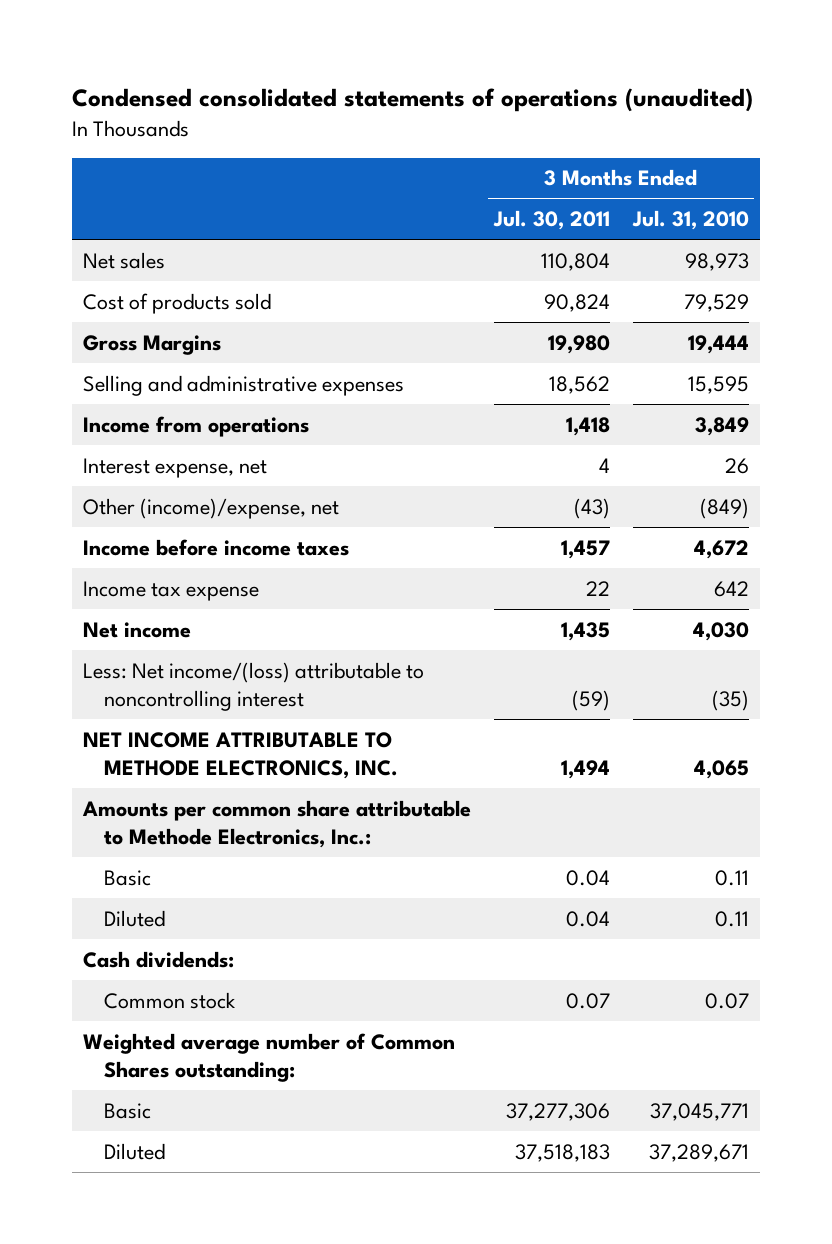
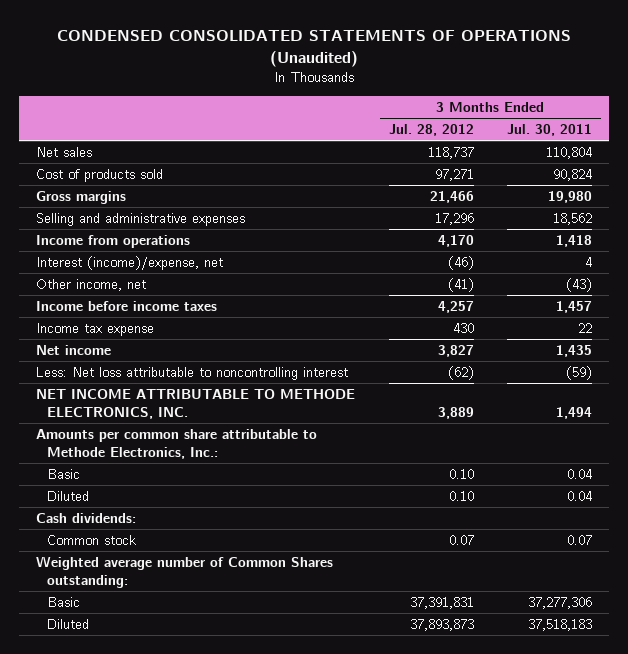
[72,88,754,113] Condensed consolidated statements of operations (unaudited) -> [57,29,572,67] CONDENSED CONSOLIDATED STATEMENTS OF OPERATIONS (Unaudited)
[631,209,749,230] Jul. 31, 2010 -> none
none -> [388,124,474,137] Jul. 28, 2012
[83,334,222,355] Gross Margins -> [35,191,126,205] Gross margins
[83,457,268,478] Interest expense, net -> [35,256,223,271] Interest (income)/expense, net
[83,497,340,519] Other (income)/expense, net -> [35,279,146,292] Other income, net
[83,661,425,711] Less: Net income/(loss) attributable to noncontrolling interest -> [35,367,348,381] Less: Net loss attributable to noncontrolling interest

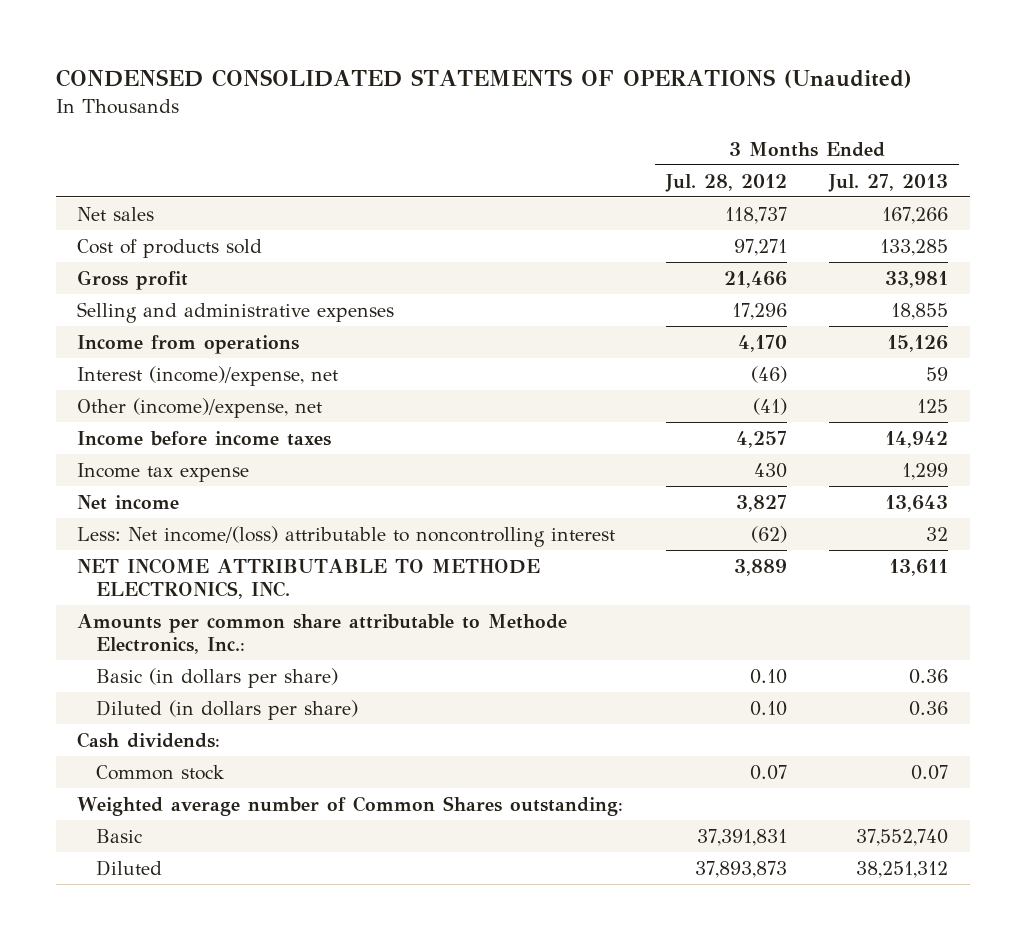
[507,124,593,137] Jul. 30, 2011 -> none
none -> [828,173,949,192] Jul. 27, 2013
[35,191,126,205] Gross margins -> [77,269,189,290] Gross profit
[35,279,146,292] Other income, net -> [77,397,323,418] Other (income)/expense, net
[35,367,348,381] Less: Net loss attributable to noncontrolling interest -> [77,525,616,547] Less: Net income/(loss) attributable to noncontrolling interest
[46,469,80,480] Basic -> [96,667,339,688] Basic (in dollars per share)
[46,491,89,502] Diluted -> [96,699,359,720] Diluted (in dollars per share)

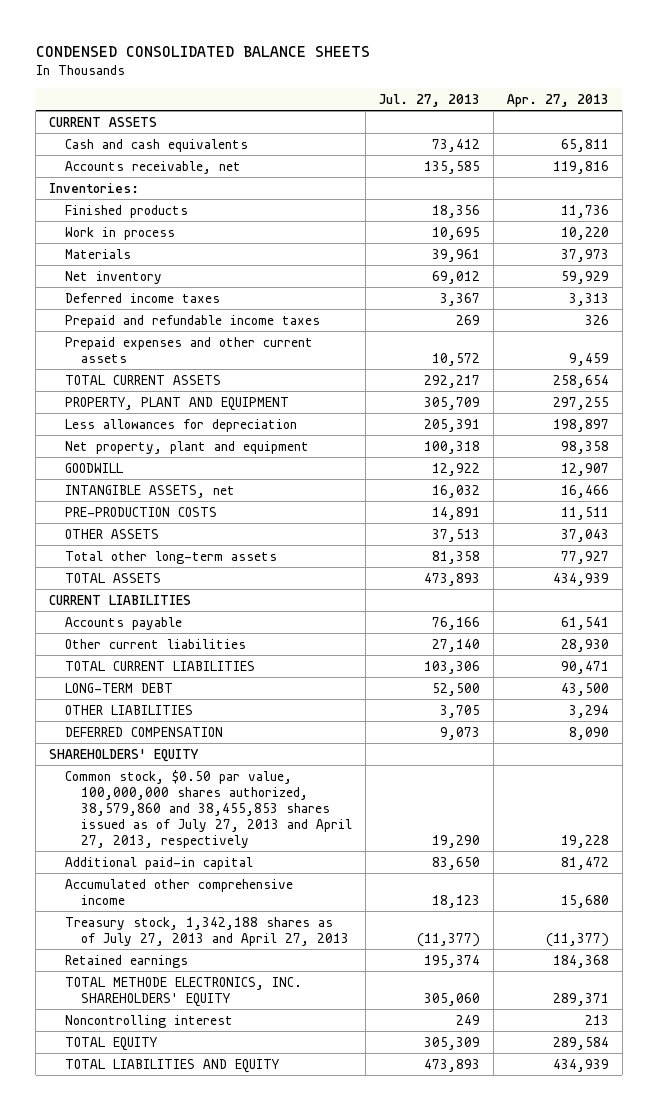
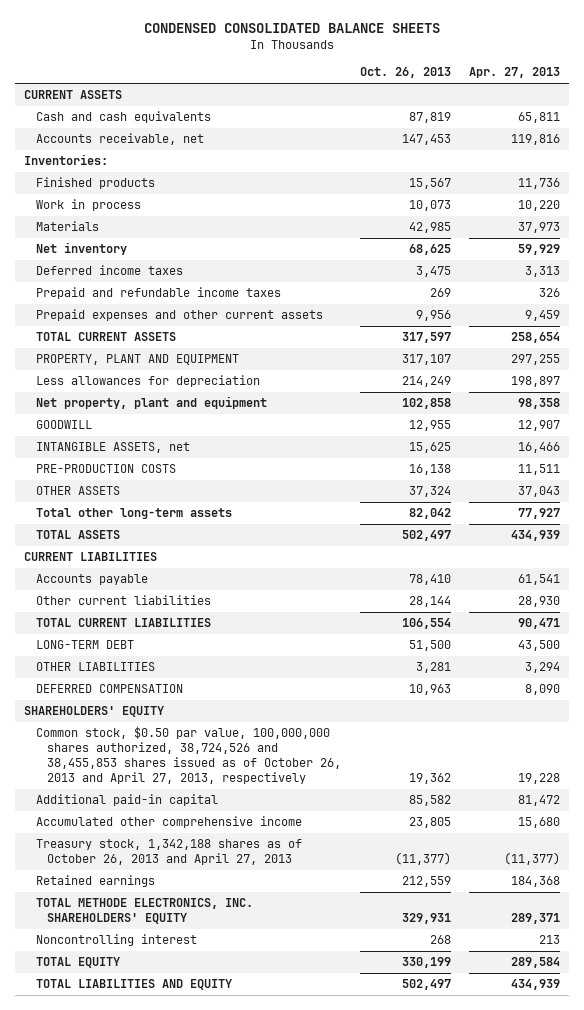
[378,93,480,107] Jul. 27, 2013 -> none
none -> [359,67,451,79] Oct. 26, 2013
[65,769,352,848] Common stock, $0.50 par value, 100,000,000 shares authorized, 38,579,860 and 38,455,853 shares issued as of July 27, 2013 and April 27, 2013, respectively -> [35,726,342,785] Common stock, $0.50 par value, 100,000,000 shares authorized, 38,724,526 and 38,455,853 shares issued as of October 26, 2013 and April 27, 2013, respectively
[65,916,349,946] Treasury stock, 1,342,188 shares as of July 27, 2013 and April 27, 2013 -> [35,839,302,866] Treasury stock, 1,342,188 shares as of October 26, 2013 and April 27, 2013

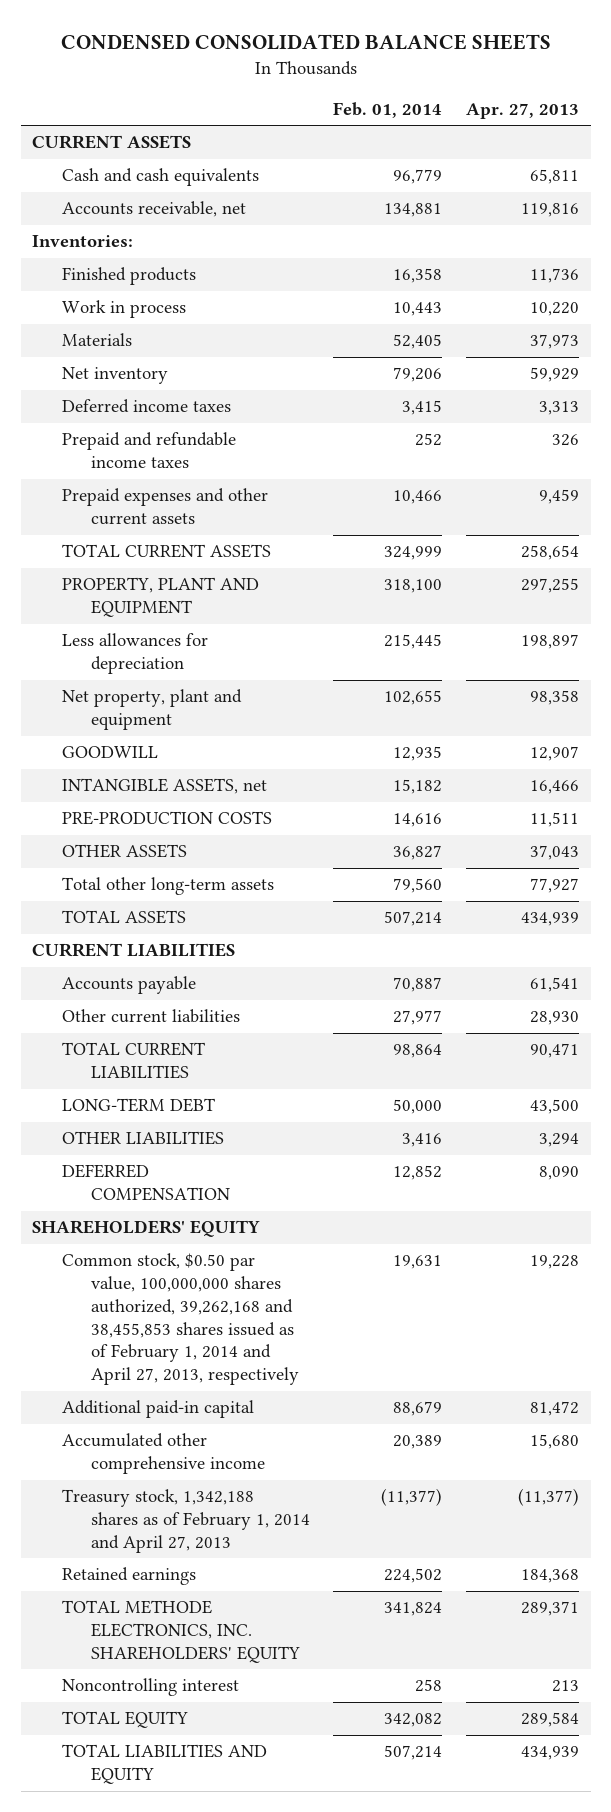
[359,67,451,79] Oct. 26, 2013 -> none
none -> [333,101,443,118] Feb. 01, 2014
[35,726,342,785] Common stock, $0.50 par value, 100,000,000 shares authorized, 38,724,526 and 38,455,853 shares issued as of October 26, 2013 and April 27, 2013, respectively -> [61,1253,299,1386] Common stock, $0.50 par value, 100,000,000 shares authorized, 39,262,168 and 38,455,853 shares issued as of February 1, 2014 and April 27, 2013, respectively
[35,839,302,866] Treasury stock, 1,342,188 shares as of October 26, 2013 and April 27, 2013 -> [61,1489,310,1553] Treasury stock, 1,342,188 shares as of February 1, 2014 and April 27, 2013

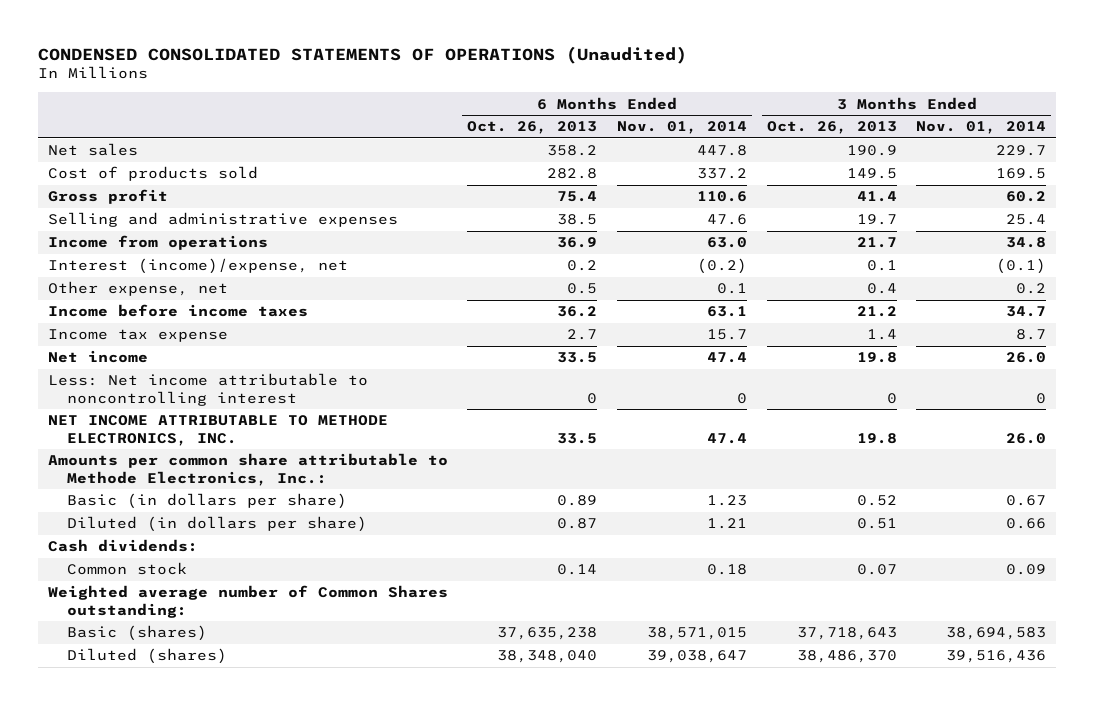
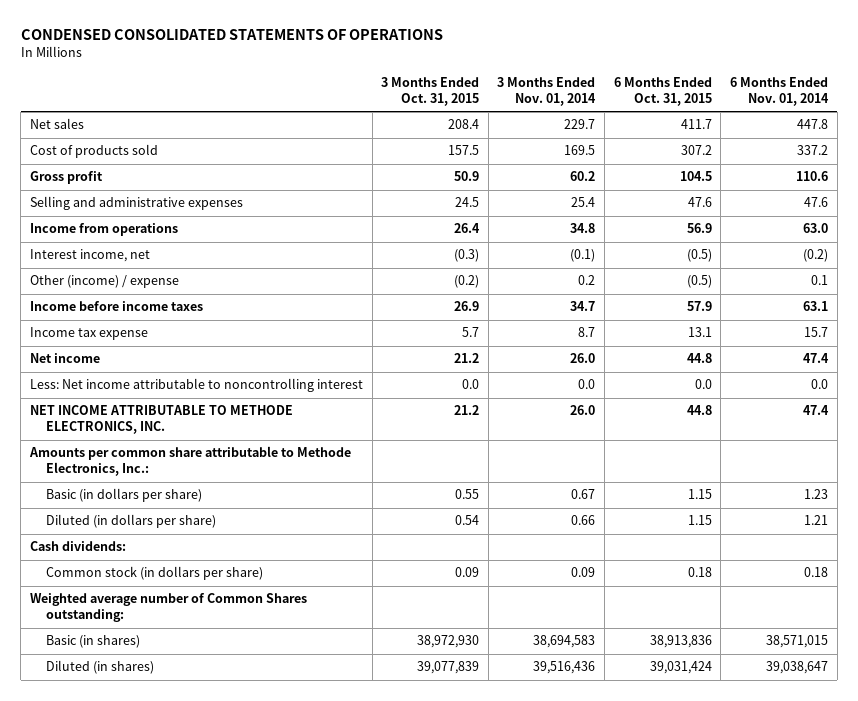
[37,45,687,64] CONDENSED CONSOLIDATED STATEMENTS OF OPERATIONS (Unaudited) -> [20,29,443,41] CONDENSED CONSOLIDATED STATEMENTS OF OPERATIONS
[467,121,598,135] Oct. 26, 2013 -> none
[766,121,897,135] Oct. 26, 2013 -> none
none -> [381,77,480,107] 3 Months Ended Oct. 31, 2015
none -> [613,77,712,107] 6 Months Ended Oct. 31, 2015
[47,258,348,275] Interest (income)/expense, net -> [29,249,150,263] Interest income, net
[47,281,228,297] Other expense, net -> [29,275,179,289] Other (income) / expense
[736,393,747,405] 0 -> [811,379,829,390] 0.0
[1036,393,1047,405] 0 -> [578,379,596,390] 0.0
[66,562,187,576] Common stock -> [45,566,263,581] Common stock (in dollars per share)
[66,625,207,642] Basic (shares) -> [45,635,140,649] Basic (in shares)
[66,648,227,665] Diluted (shares) -> [45,660,154,675] Diluted (in shares)

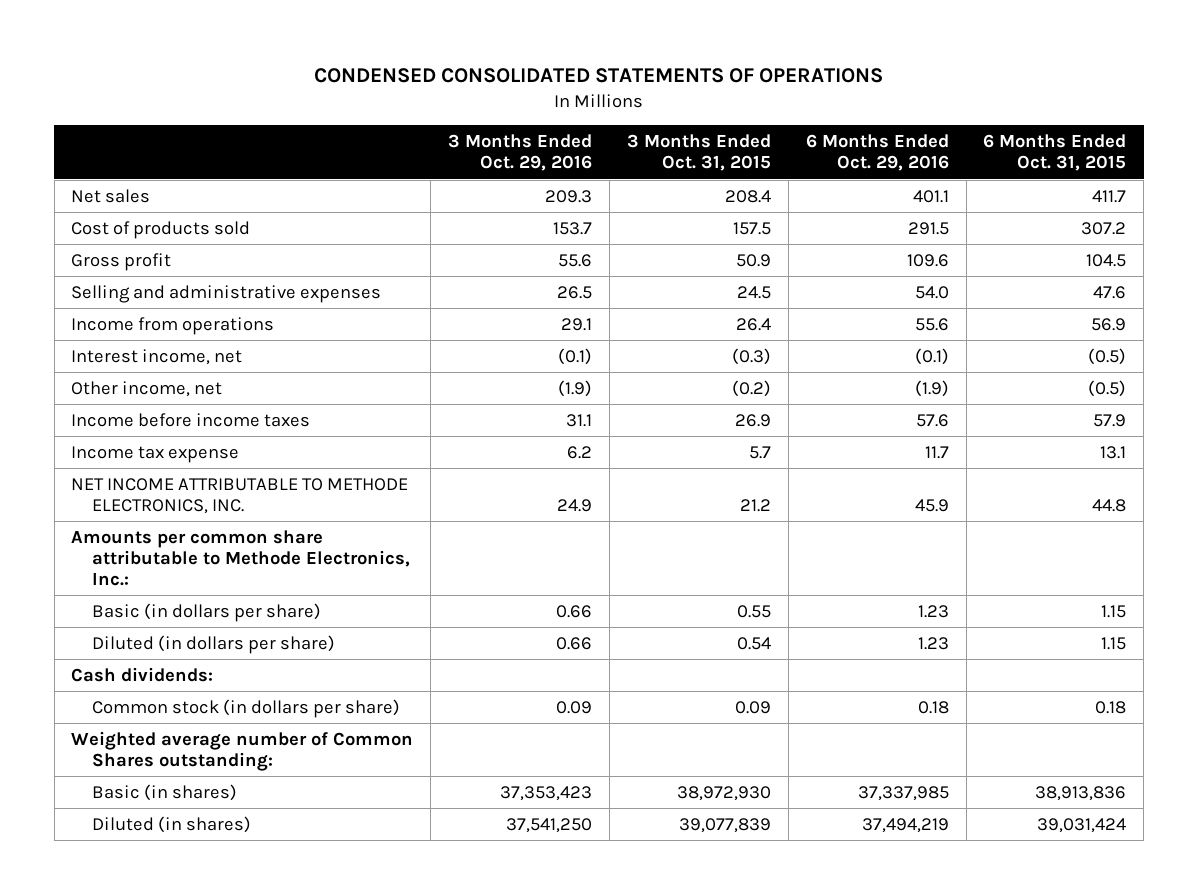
[497,77,597,107] 3 Months Ended Nov. 01, 2014 -> none
[730,77,830,107] 6 Months Ended Nov. 01, 2014 -> none
none -> [448,134,593,172] 3 Months Ended Oct. 29, 2016
none -> [805,134,949,172] 6 Months Ended Oct. 29, 2016
[29,275,179,289] Other (income) / expense -> [71,380,223,397] Other income, net
[29,353,100,364] Net income -> none
[29,378,363,393] Less: Net income attributable to noncontrolling interest -> none

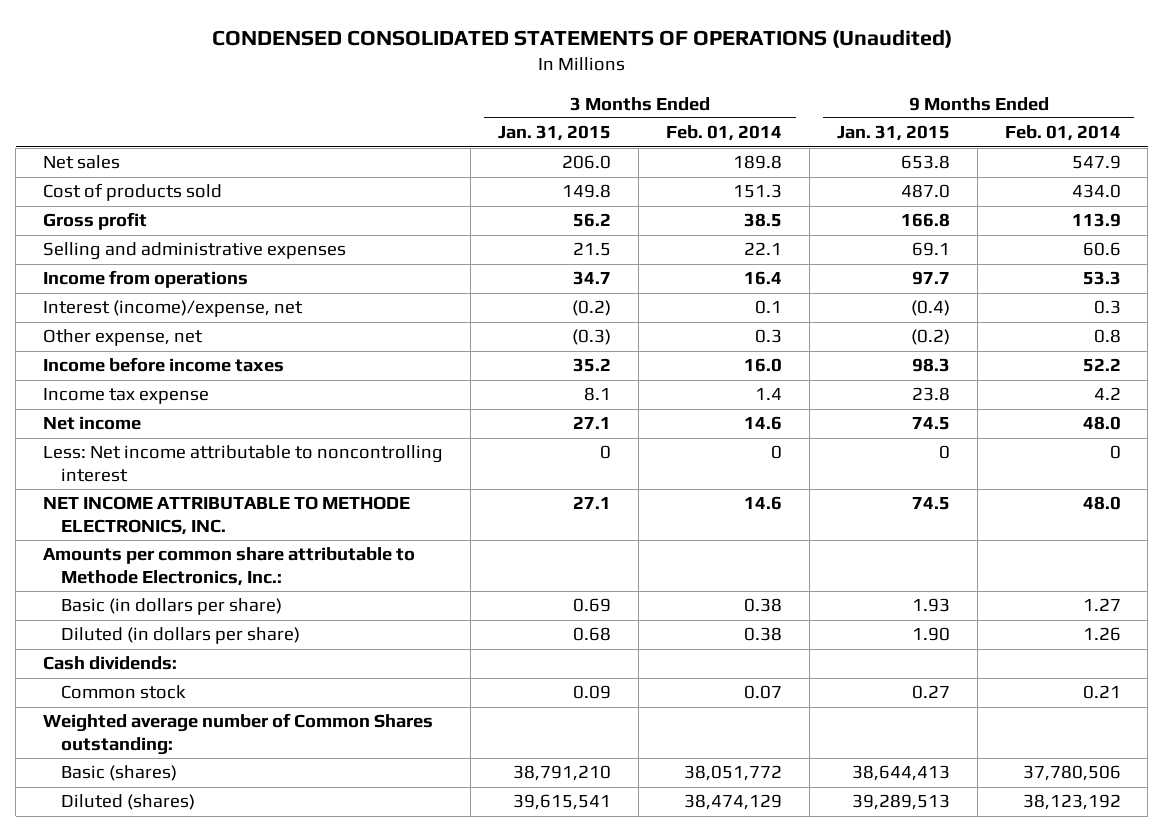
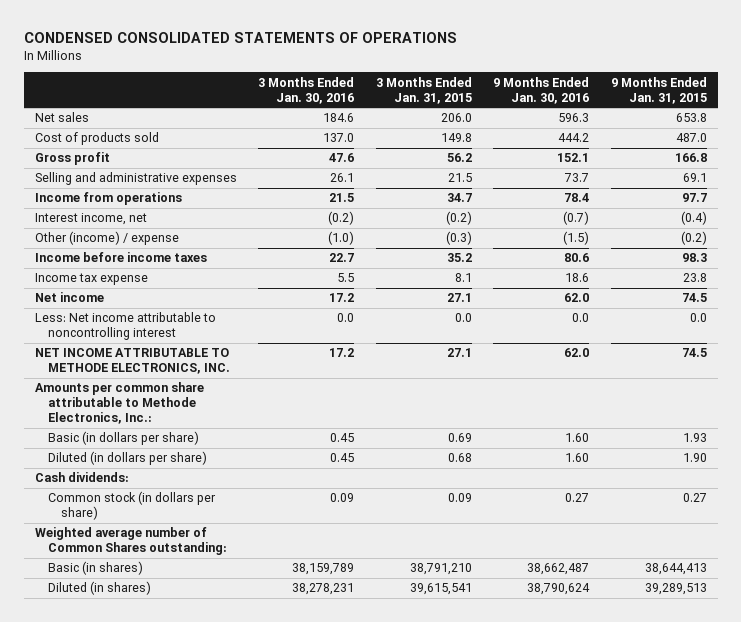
[211,29,952,49] CONDENSED CONSOLIDATED STATEMENTS OF OPERATIONS (Unaudited) -> [23,32,457,44] CONDENSED CONSOLIDATED STATEMENTS OF OPERATIONS
[665,125,782,142] Feb. 01, 2014 -> none
[1004,125,1121,142] Feb. 01, 2014 -> none
none -> [258,76,355,104] 3 Months Ended Jan. 30, 2016
none -> [493,76,590,104] 9 Months Ended Jan. 30, 2016
[43,300,304,318] Interest (income)/expense, net -> [34,213,147,226] Interest income, net
[43,329,204,347] Other expense, net -> [34,231,179,246] Other (income) / expense
[600,445,612,460] 0 -> [454,313,472,323] 0.0
[938,445,950,460] 0 -> [689,313,707,323] 0.0
[61,685,187,700] Common stock -> [47,491,216,521] Common stock (in dollars per share)
[61,765,178,782] Basic (shares) -> [47,561,143,576] Basic (in shares)
[61,794,196,811] Diluted (shares) -> [47,581,151,596] Diluted (in shares)

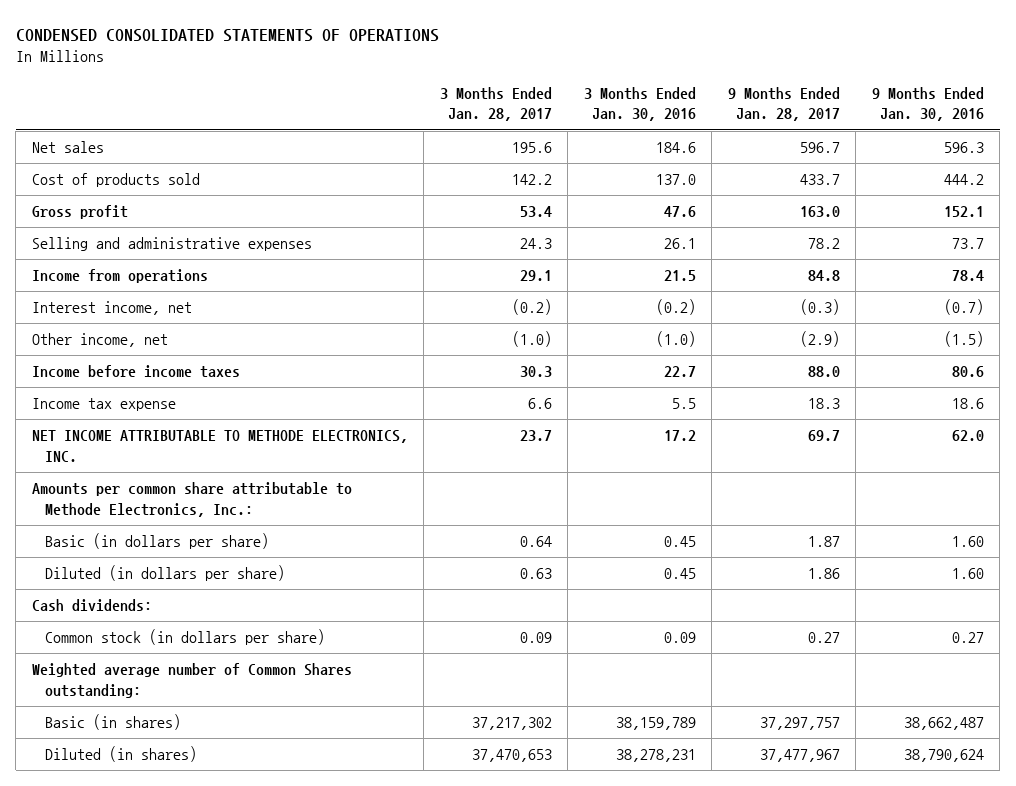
[375,76,472,104] 3 Months Ended Jan. 31, 2015 -> none
[610,76,707,104] 9 Months Ended Jan. 31, 2015 -> none
none -> [439,87,552,122] 3 Months Ended Jan. 28, 2017
none -> [727,87,840,122] 9 Months Ended Jan. 28, 2017
[34,231,179,246] Other (income) / expense -> [31,333,168,348] Other income, net
[34,292,104,303] Net income -> none
[34,312,216,341] Less: Net income attributable to noncontrolling interest -> none

